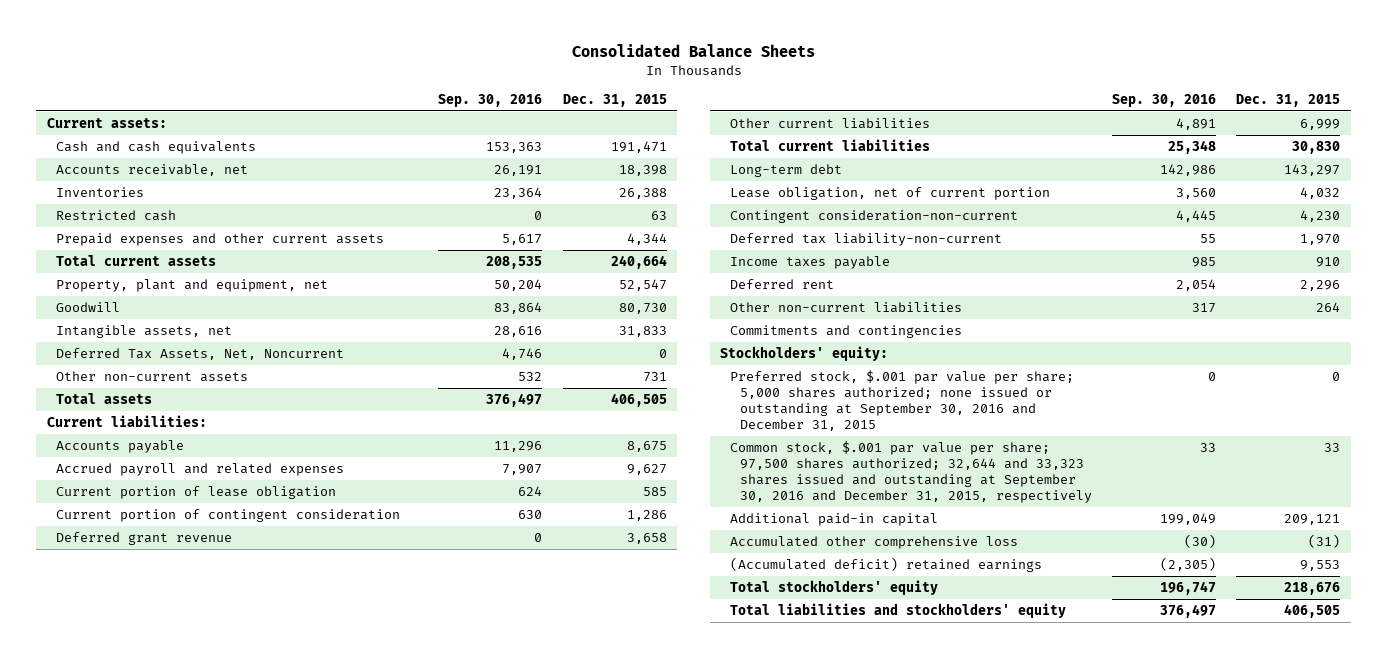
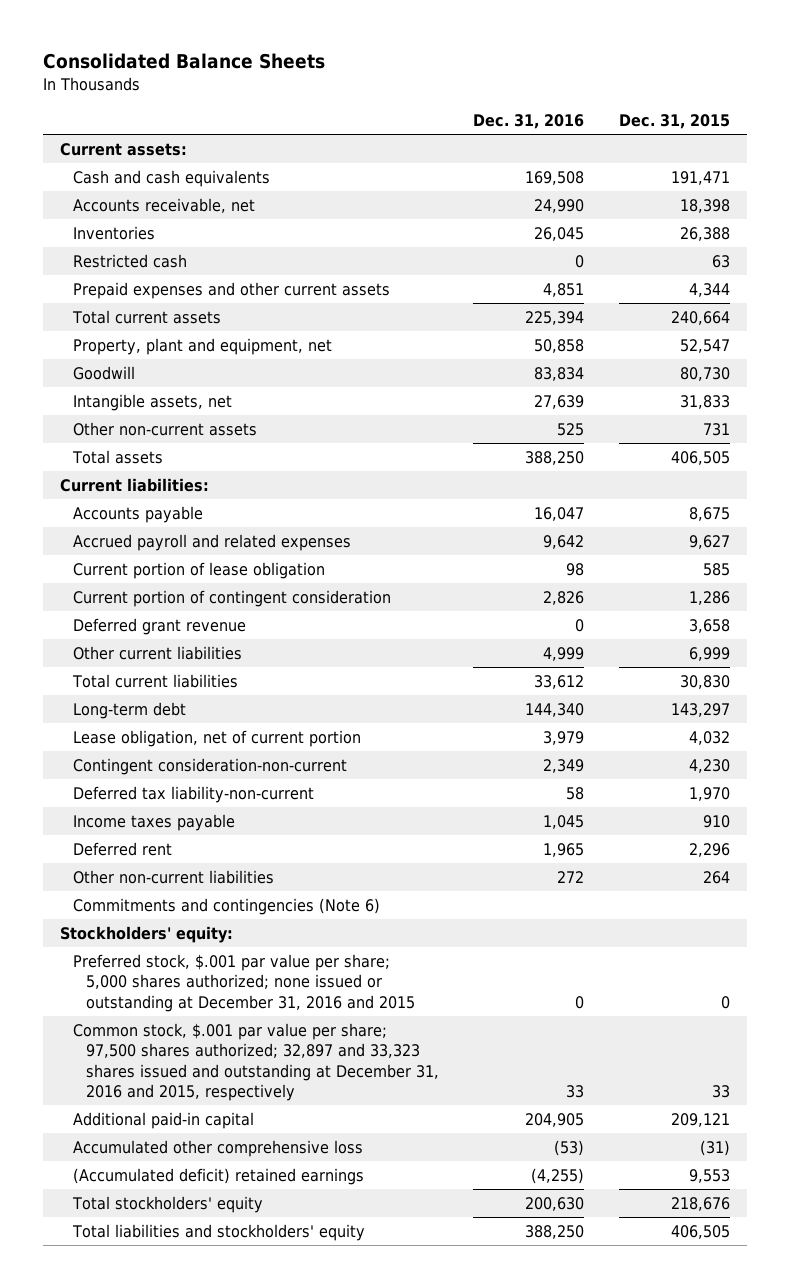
[438,93,543,107] Sep. 30, 2016 -> none
none -> [473,114,585,130] Dec. 31, 2016
[56,348,345,361] Deferred Tax Assets, Net, Noncurrent -> none
[729,325,962,339] Commitments and contingencies -> [72,898,380,916] Commitments and contingencies (Note 6)
[729,370,1074,432] Preferred stock, $.001 par value per share; 5,000 shares authorized; none issued or outstanding at September 30, 2016 and December 31, 2015 -> [72,954,415,1012] Preferred stock, $.001 par value per share; 5,000 shares authorized; none issued or outstanding at December 31, 2016 and 2015
[729,441,1092,504] Common stock, $.001 par value per share; 97,500 shares authorized; 32,644 and 33,323 shares issued and outstanding at September 30, 2016 and December 31, 2015, respectively -> [72,1023,439,1102] Common stock, $.001 par value per share; 97,500 shares authorized; 32,897 and 33,323 shares issued and outstanding at December 31, 2016 and 2015, respectively

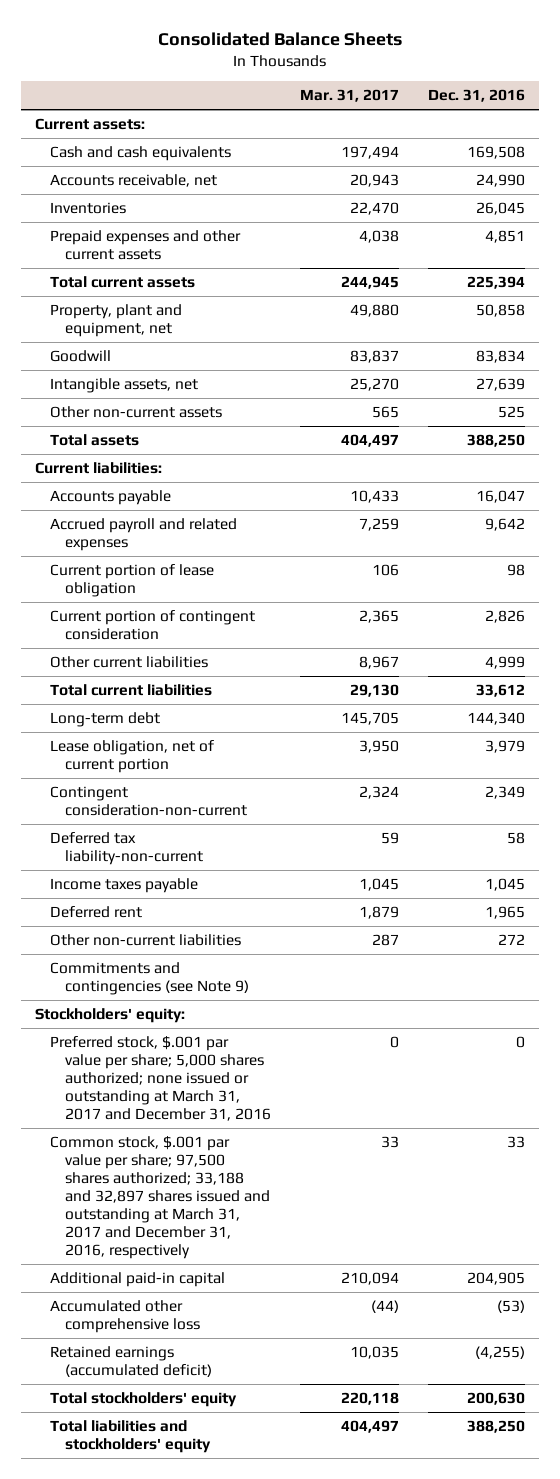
[618,114,730,130] Dec. 31, 2015 -> none
none -> [300,89,400,103] Mar. 31, 2017
[72,254,187,269] Restricted cash -> none
[72,618,246,636] Deferred grant revenue -> none
[72,898,380,916] Commitments and contingencies (Note 6) -> [50,962,250,996] Commitments and contingencies (see Note 9)
[72,954,415,1012] Preferred stock, $.001 par value per share; 5,000 shares authorized; none issued or outstanding at December 31, 2016 and 2015 -> [50,1036,272,1122] Preferred stock, $.001 par value per share; 5,000 shares authorized; none issued or outstanding at March 31, 2017 and December 31, 2016
[72,1023,439,1102] Common stock, $.001 par value per share; 97,500 shares authorized; 32,897 and 33,323 shares issued and outstanding at December 31, 2016 and 2015, respectively -> [50,1136,271,1260] Common stock, $.001 par value per share; 97,500 shares authorized; 33,188 and 32,897 shares issued and outstanding at March 31, 2017 and December 31, 2016, respectively
[72,1168,364,1186] (Accumulated deficit) retained earnings -> [50,1346,213,1378] Retained earnings (accumulated deficit)

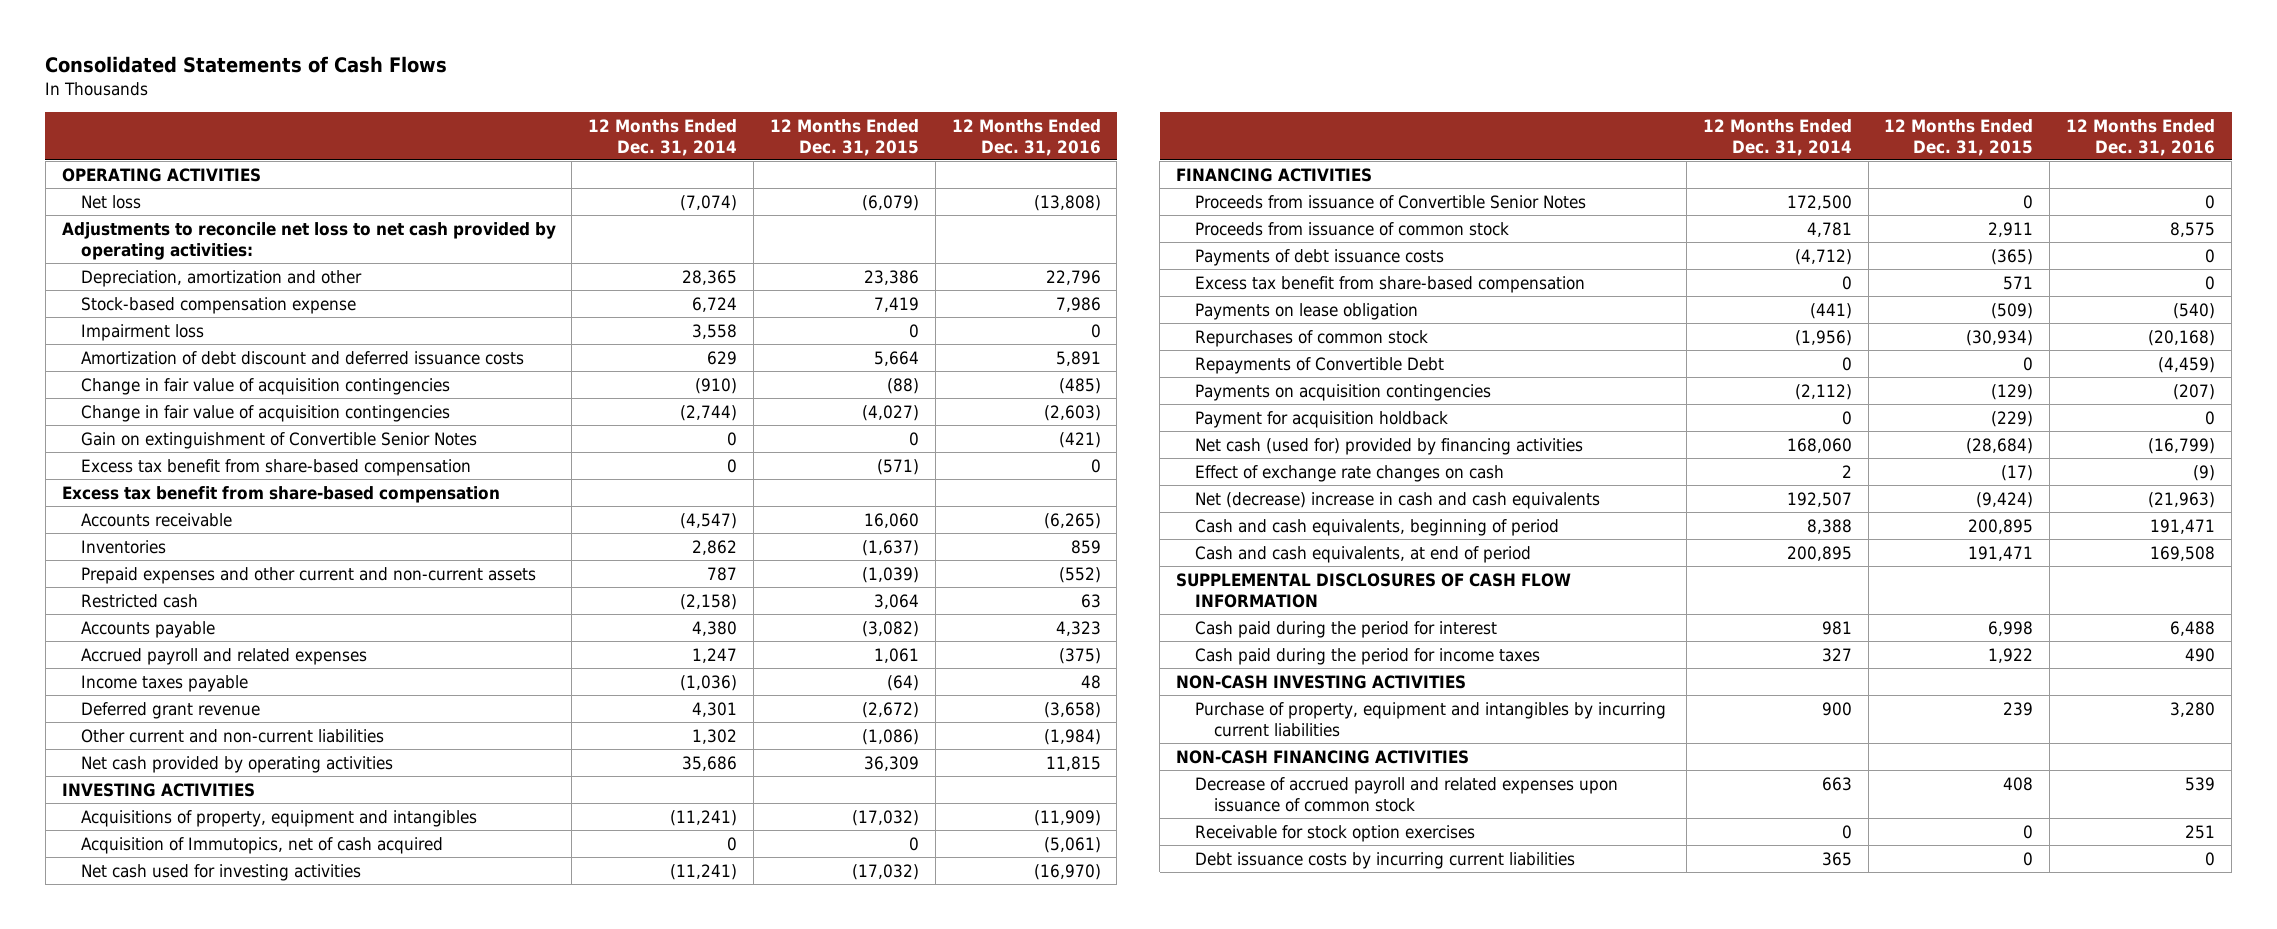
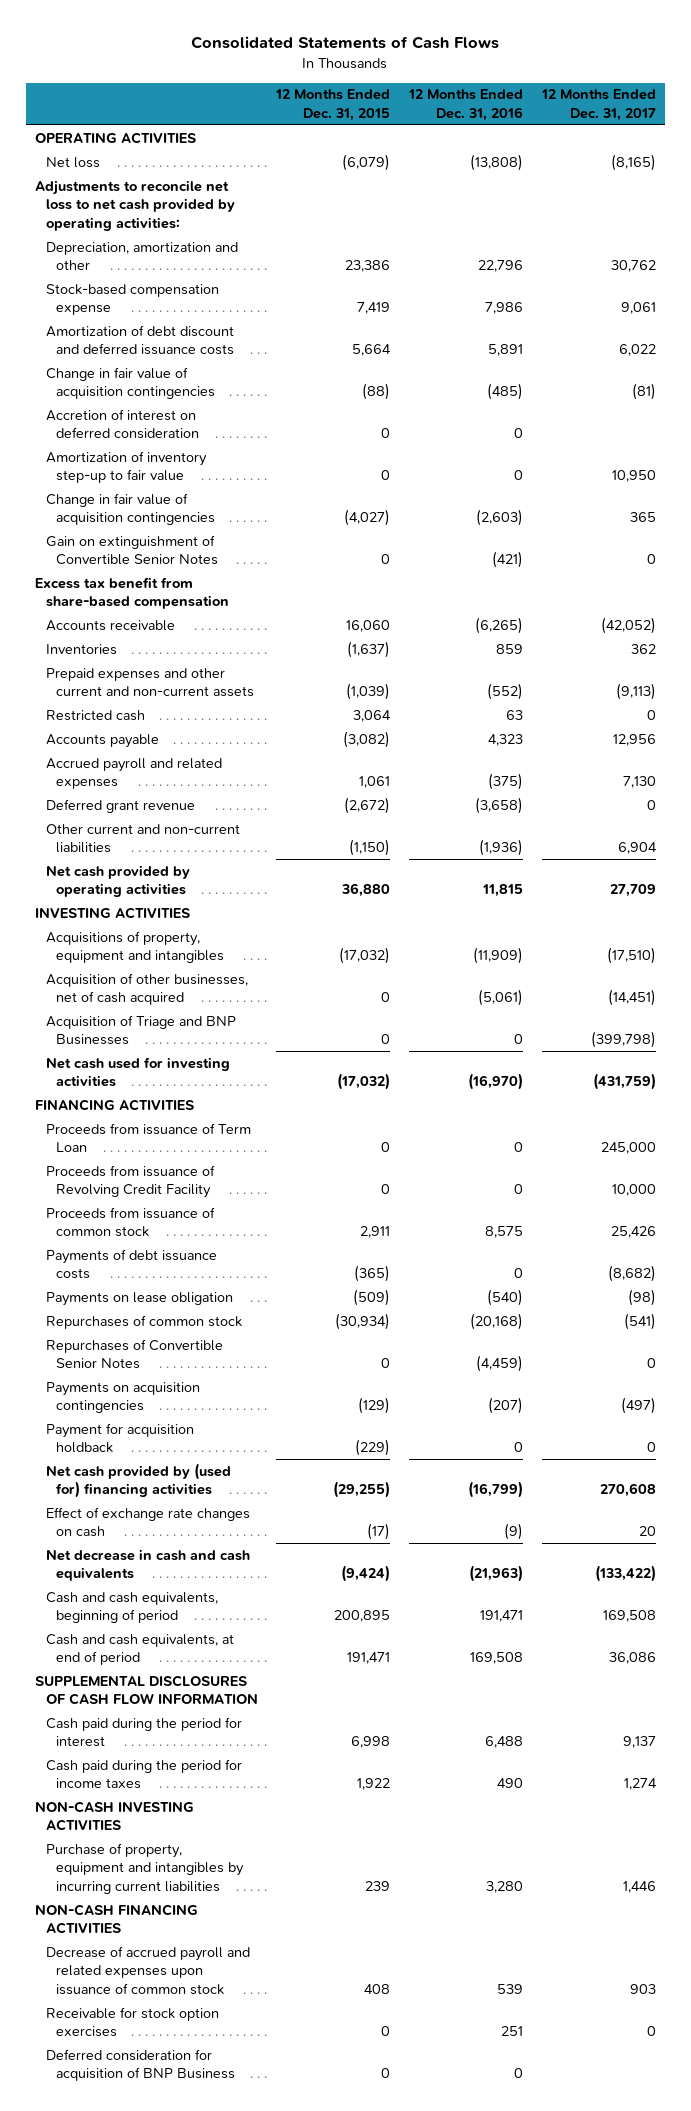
[588,118,738,156] 12 Months Ended Dec. 31, 2014 -> none
none -> [540,89,656,121] 12 Months Ended Dec. 31, 2017
[80,323,204,341] Impairment loss -> none
none -> [45,408,199,440] Accretion of interest on deferred consideration
none -> [45,450,207,484] Amortization of inventory step-up to fair value
[80,458,471,476] Excess tax benefit from share-based compensation -> none
[80,674,248,692] Income taxes payable -> none
[861,728,919,745] (1,086) -> [349,839,391,857] (1,150)
[1043,728,1101,745] (1,984) -> [479,839,524,857] (1,936)
[863,755,919,771] 36,309 -> [341,883,391,898] 36,880
[80,836,443,854] Acquisition of Immutopics, net of cash acquired -> [45,972,248,1006] Acquisition of other businesses, net of cash acquired
none -> [45,1014,236,1046] Acquisition of Triage and BNP Businesses
[1195,194,1587,209] Proceeds from issuance of Convertible Senior Notes -> [45,1122,251,1153] Proceeds from issuance of Term Loan
none -> [45,1164,215,1199] Proceeds from issuance of Revolving Credit Facility
[1195,275,1586,293] Excess tax benefit from share-based compensation -> none
[1195,356,1445,374] Repayments of Convertible Debt -> [45,1338,223,1370] Repurchases of Convertible Senior Notes
[1195,437,1584,455] Net cash (used for) provided by financing activities -> [45,1462,231,1499] Net cash provided by (used for) financing activities
[1966,437,2034,454] (28,684) -> [333,1481,391,1499] (29,255)
[1195,491,1601,509] Net (decrease) increase in cash and cash equivalents -> [45,1548,250,1582] Net decrease in cash and cash equivalents
[1195,851,1576,869] Debt issuance costs by incurring current liabilities -> [45,2048,235,2082] Deferred consideration for acquisition of BNP Business

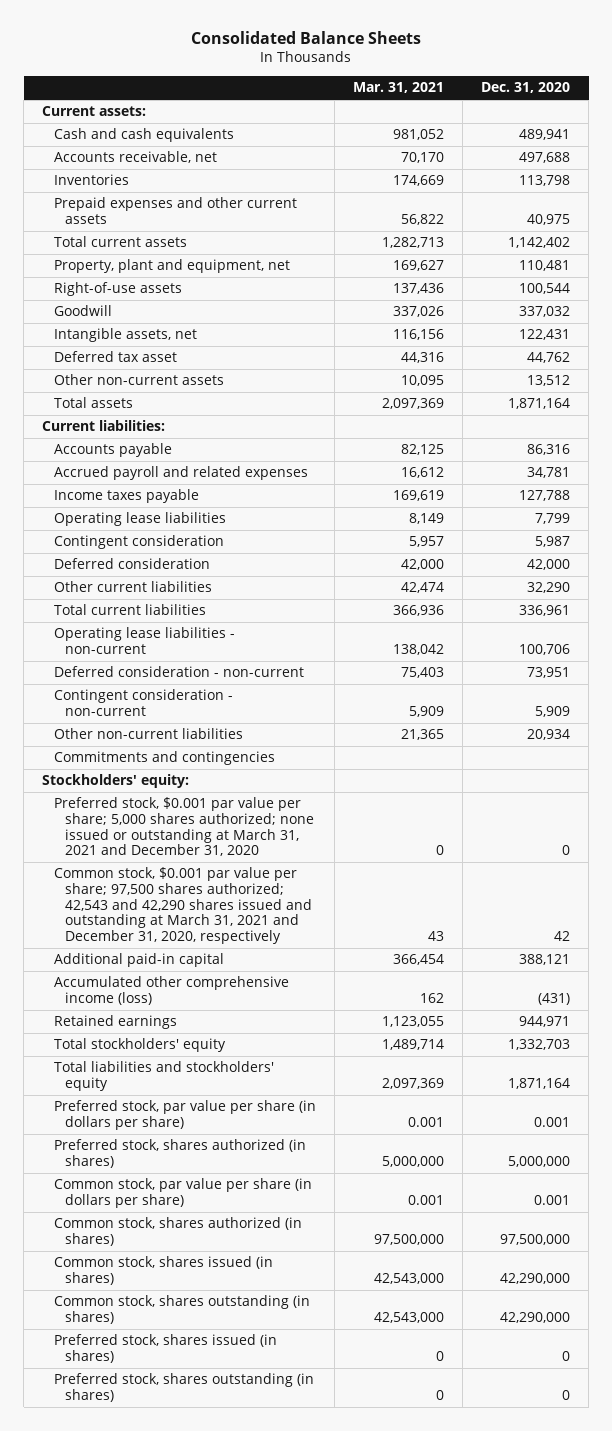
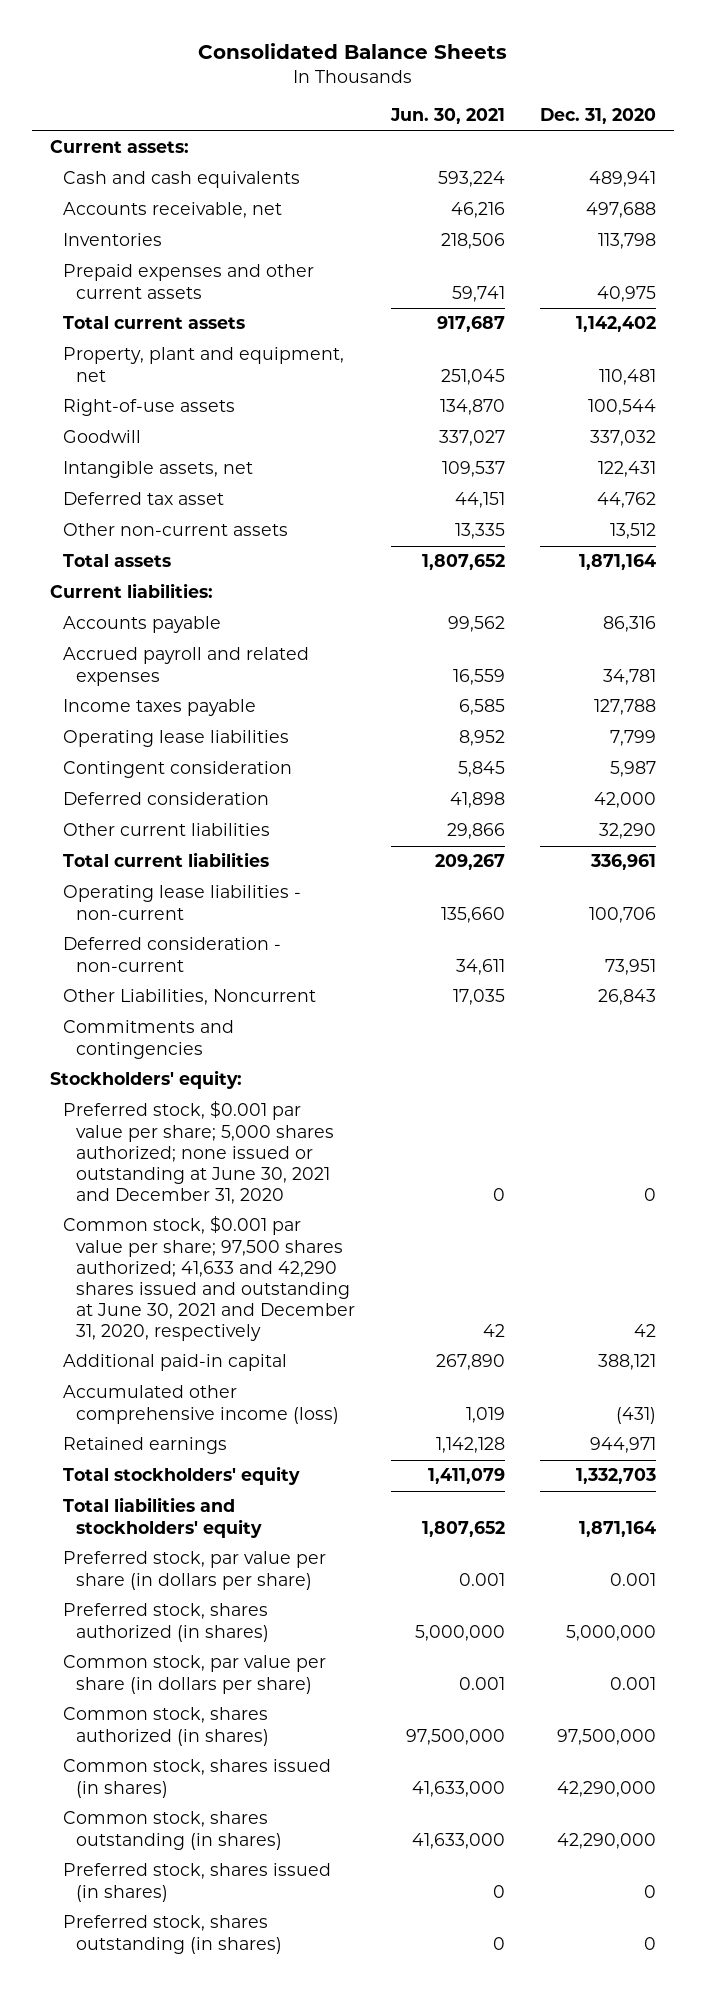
[352,82,444,94] Mar. 31, 2021 -> none
none -> [389,108,505,125] Jun. 30, 2021
[53,689,233,717] Contingent consideration - non-current -> none
[53,728,243,740] Other non-current liabilities -> [62,989,316,1006] Other Liabilities, Noncurrent
[526,729,570,741] 20,934 -> [597,989,656,1006] 26,843
[53,797,315,857] Preferred stock, $0.001 par value per share; 5,000 shares authorized; none issued or outstanding at March 31, 2021 and December 31, 2020 -> [62,1101,335,1204] Preferred stock, $0.001 par value per share; 5,000 shares authorized; none issued or outstanding at June 30, 2021 and December 31, 2020
[53,867,313,945] Common stock, $0.001 par value per share; 97,500 shares authorized; 42,543 and 42,290 shares issued and outstanding at March 31, 2021 and December 31, 2020, respectively -> [62,1216,356,1342] Common stock, $0.001 par value per share; 97,500 shares authorized; 41,633 and 42,290 shares issued and outstanding at June 30, 2021 and December 31, 2020, respectively

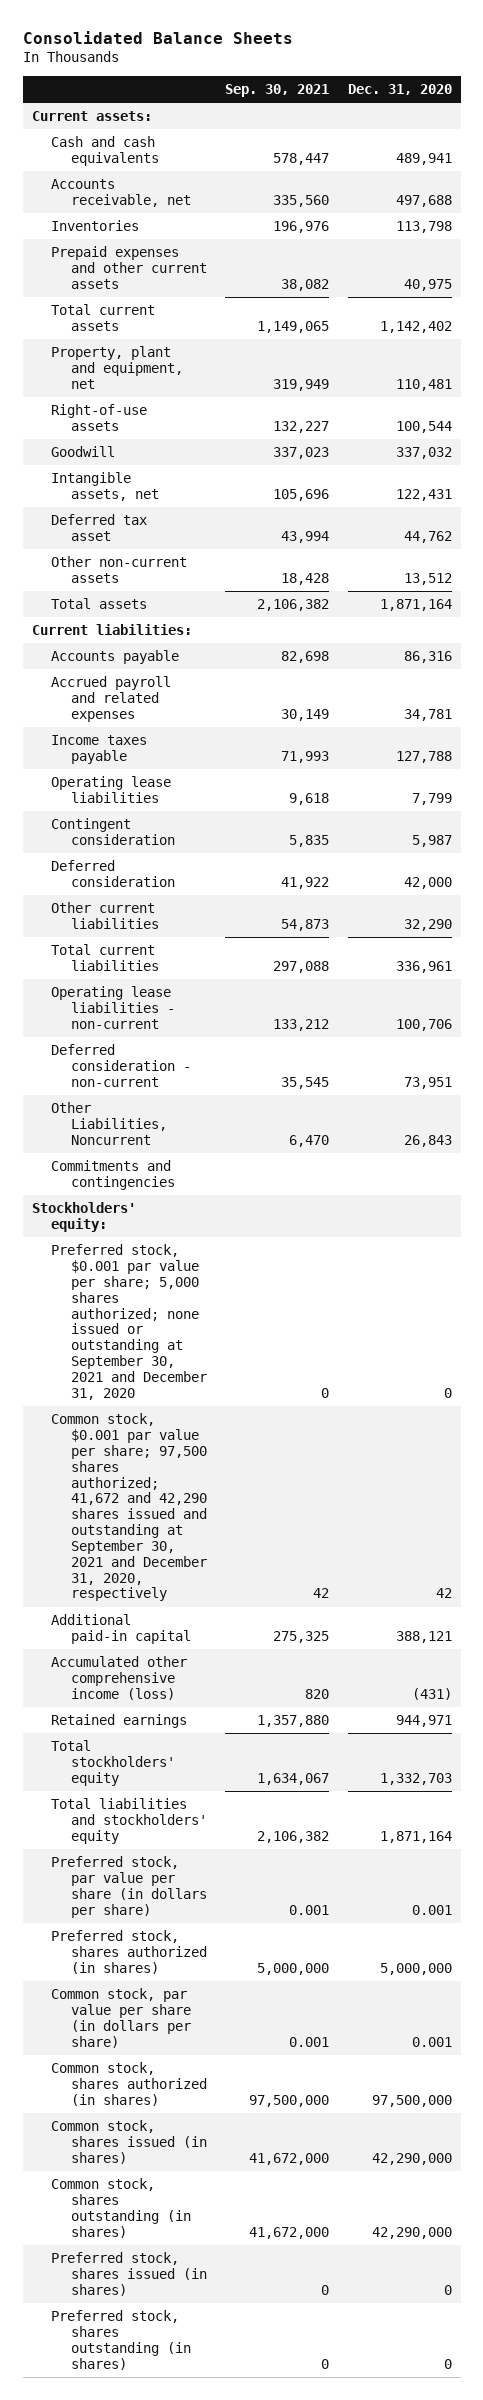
[389,108,505,125] Jun. 30, 2021 -> none
none -> [225,83,330,97] Sep. 30, 2021
[62,1101,335,1204] Preferred stock, $0.001 par value per share; 5,000 shares authorized; none issued or outstanding at June 30, 2021 and December 31, 2020 -> [51,1244,208,1400] Preferred stock, $0.001 par value per share; 5,000 shares authorized; none issued or outstanding at September 30, 2021 and December 31, 2020
[62,1216,356,1342] Common stock, $0.001 par value per share; 97,500 shares authorized; 41,633 and 42,290 shares issued and outstanding at June 30, 2021 and December 31, 2020, respectively -> [51,1413,208,1602] Common stock, $0.001 par value per share; 97,500 shares authorized; 41,672 and 42,290 shares issued and outstanding at September 30, 2021 and December 31, 2020, respectively

